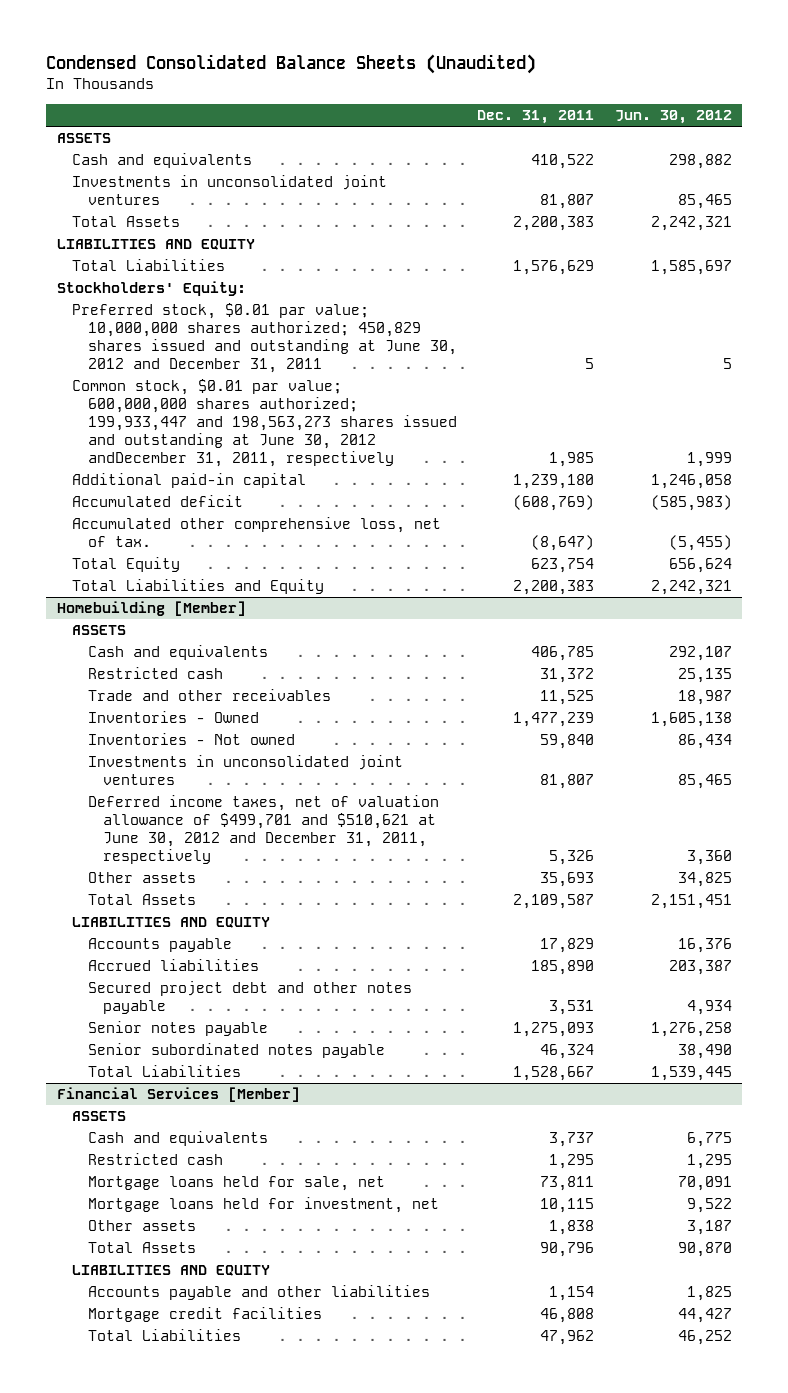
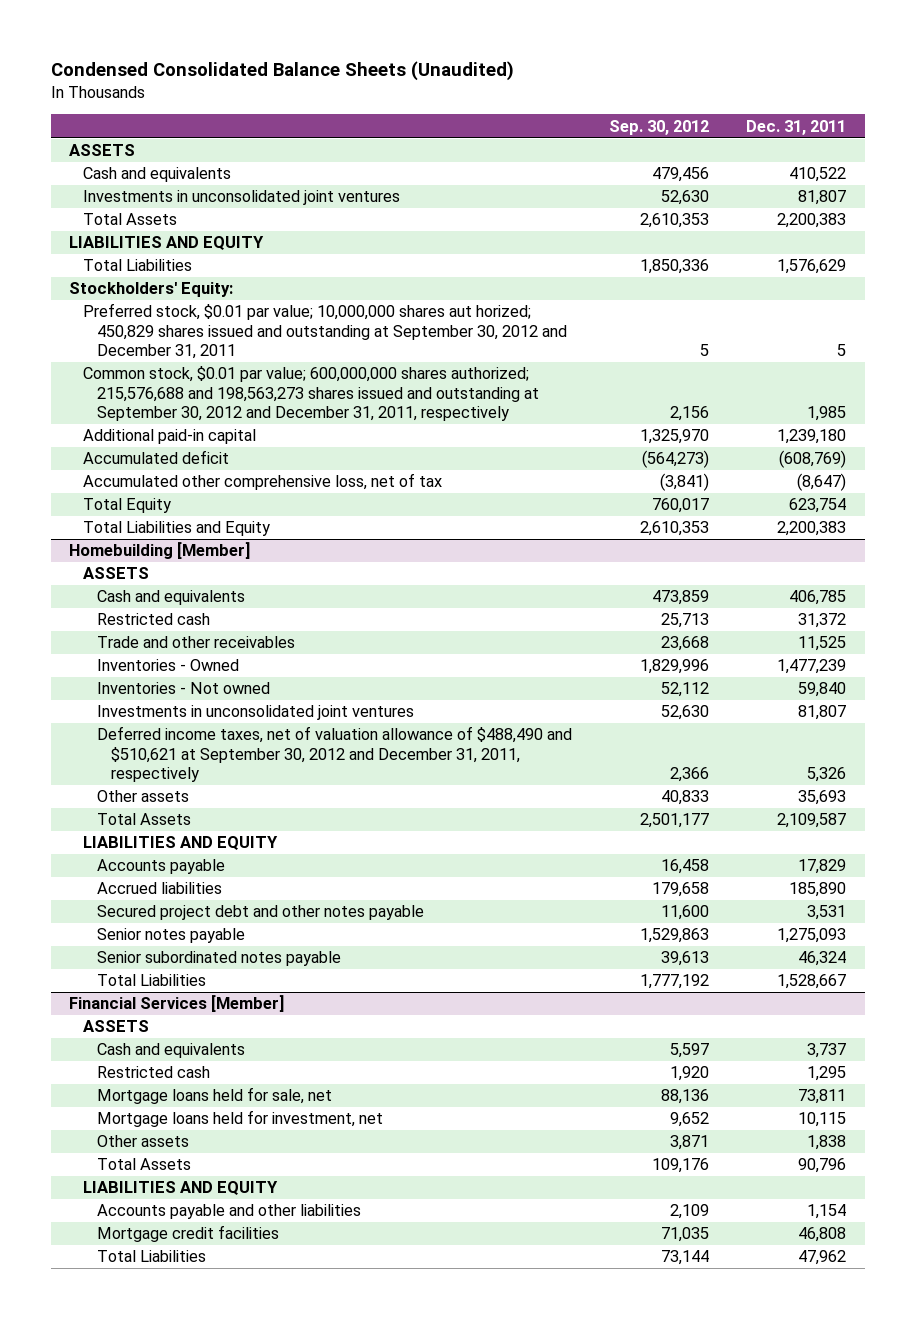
[614,110,732,125] Jun. 30, 2012 -> none
none -> [609,119,710,135] Sep. 30, 2012
[72,303,457,374] Preferred stock, $0.01 par value; 10,000,000 shares authorized; 450,829 shares issued and outstanding at June 30, 2012 and December 31, 2011 -> [83,303,568,360] Preferred stock, $0.01 par value; 10,000,000 shares aut horized; 450,829 shares issued and outstanding at September 30, 2012 and December 31, 2011
[72,379,457,468] Common stock, $0.01 par value; 600,000,000 shares authorized; 199,933,447 and 198,563,273 shares issued and outstanding at June 30, 2012 andDecember 31, 2011, respectively -> [83,366,540,422] Common stock, $0.01 par value; 600,000,000 shares authorized; 215,576,688 and 198,563,273 shares issued and outstanding at September 30, 2012 and December 31, 2011, respectively
[72,517,442,548] Accumulated other comprehensive loss, net of tax. -> [83,473,443,491] Accumulated other comprehensive loss, net of tax
[87,795,439,865] Deferred income taxes, net of valuation allowance of $499,701 and $510,621 at June 30, 2012 and December 31, 2011, respectively -> [97,726,573,783] Deferred income taxes, net of valuation allowance of $488,490 and $510,621 at September 30, 2012 and December 31, 2011, respectively

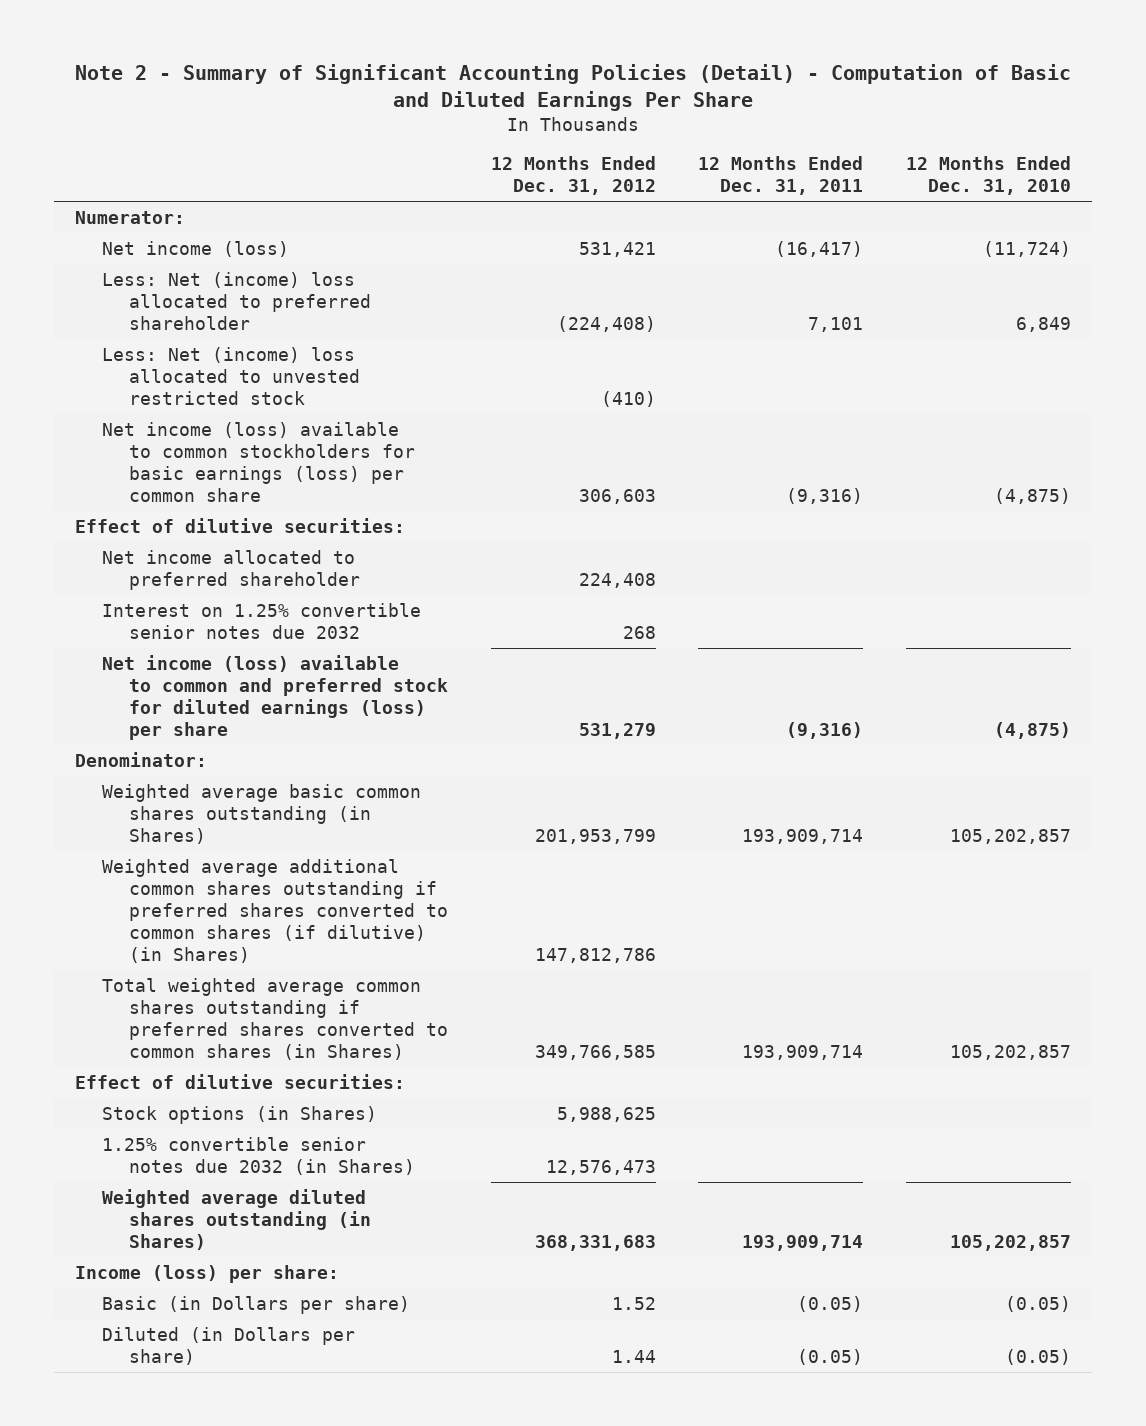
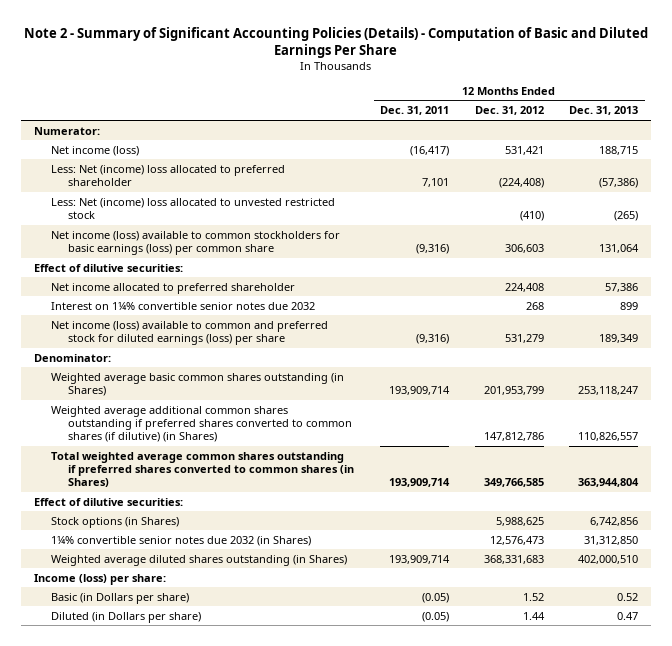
[74,64,1071,112] Note 2 - Summary of Significant Accounting Policies (Detail) - Computation of Basic and Diluted Earnings Per Share -> [24,27,649,59] Note 2 - Summary of Significant Accounting Policies (Details) - Computation of Basic and Diluted Earnings Per Share
[905,156,1071,195] 12 Months Ended Dec. 31, 2010 -> none
none -> [569,106,639,116] Dec. 31, 2013
[102,602,422,639] Interest on 1.25% convertible senior notes due 2032 -> [51,301,316,310] Interest on 1¼% convertible senior notes due 2032
[102,1136,416,1175] 1.25% convertible senior notes due 2032 (in Shares) -> [51,535,312,546] 1¼% convertible senior notes due 2032 (in Shares)

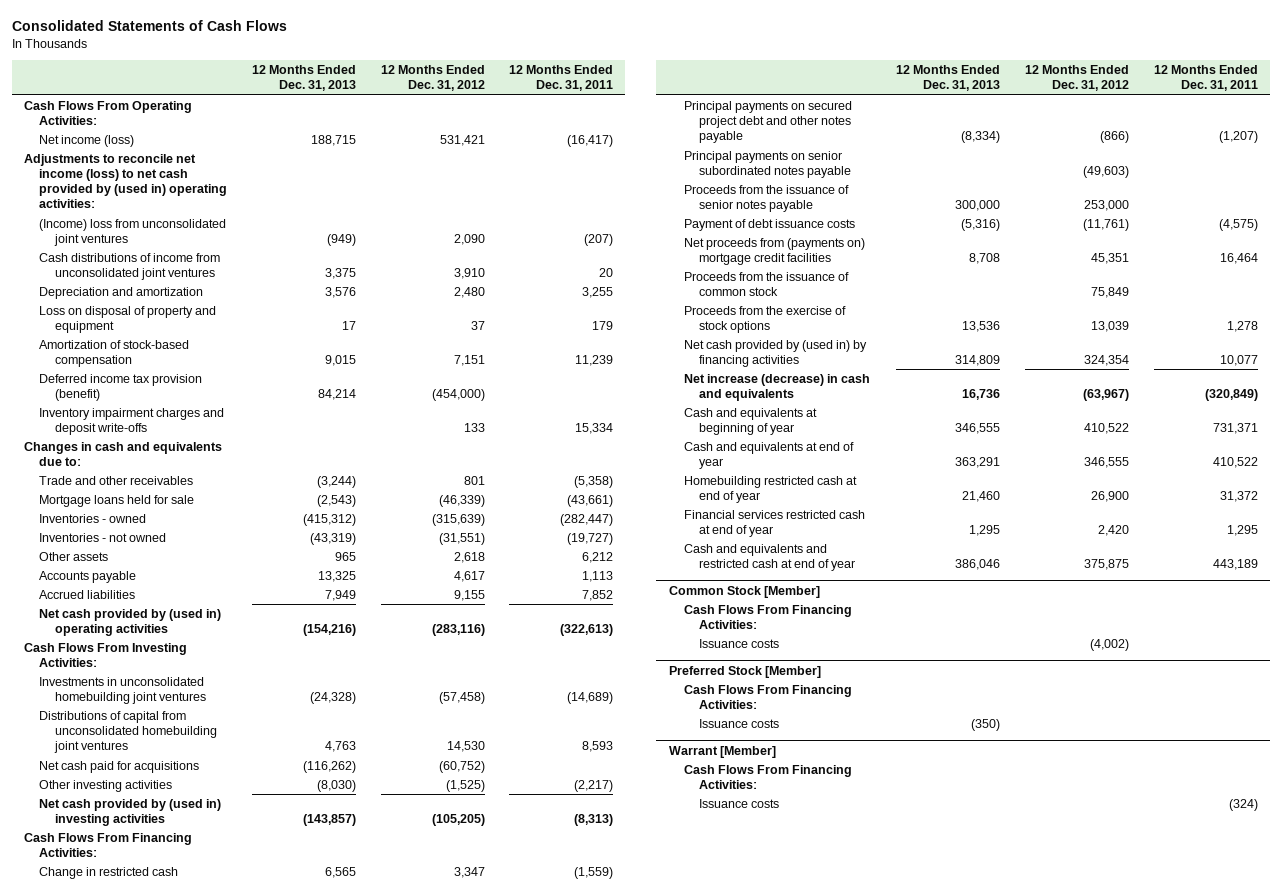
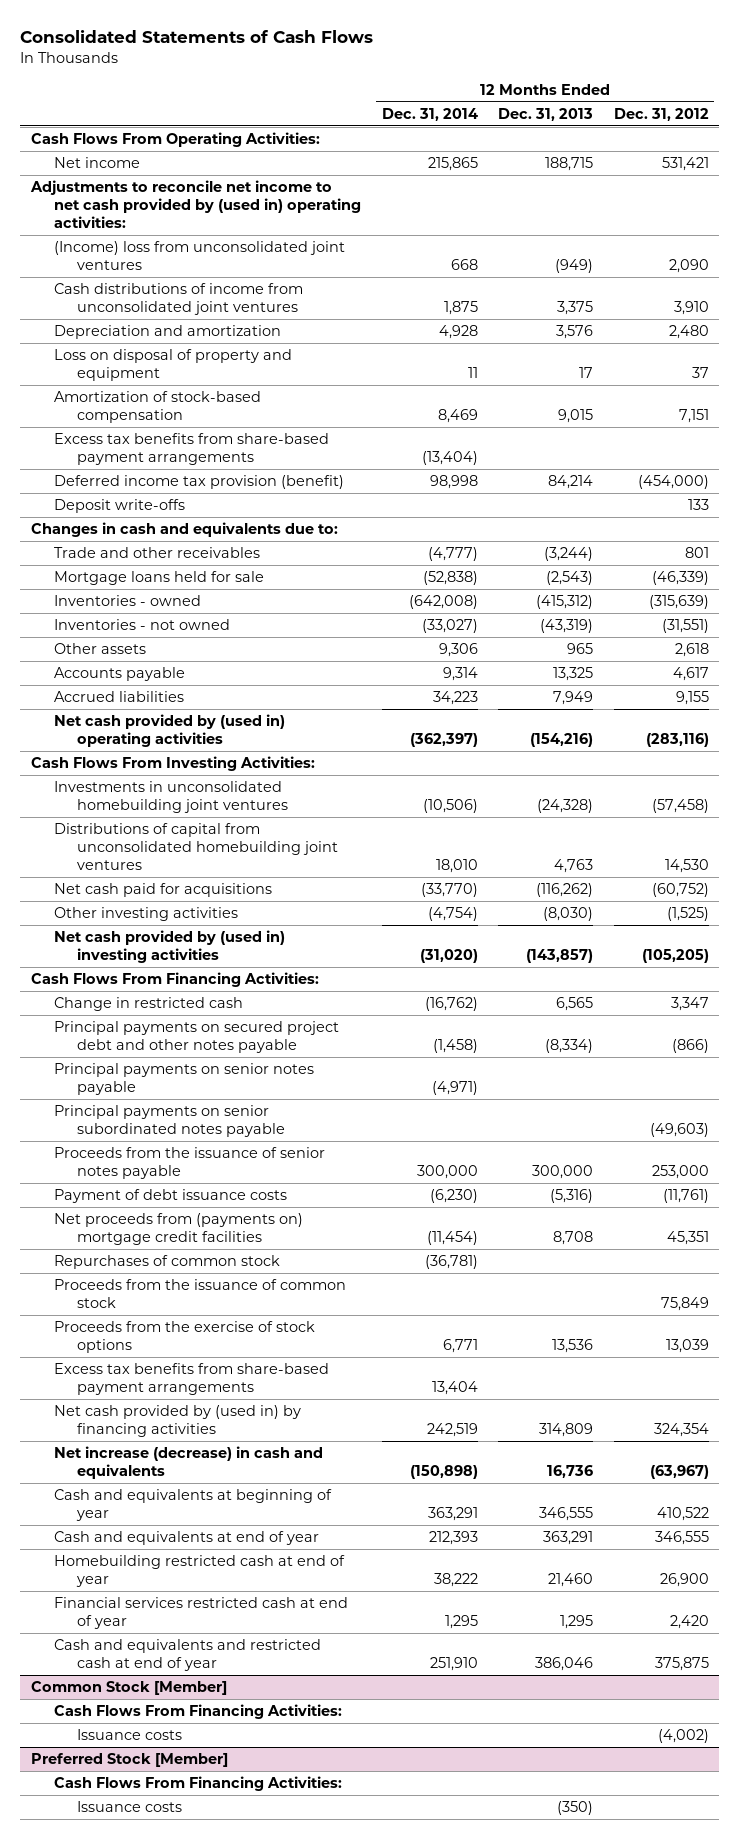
[509,65,614,92] 12 Months Ended Dec. 31, 2011 -> none
none -> [381,107,478,121] Dec. 31, 2014
[39,134,135,147] Net income (loss) -> [53,157,140,169] Net income
[24,153,228,209] Adjustments to reconcile net income (loss) to net cash provided by (used in) operating activities: -> [29,180,361,229] Adjustments to reconcile net income to net cash provided by (used in) operating activities:
none -> [53,433,329,466] Excess tax benefits from share-based payment arrangements
[39,407,225,436] Inventory impairment charges and deposit write-offs -> [53,499,185,514] Deposit write-offs
none -> [53,1063,314,1096] Principal payments on senior notes payable
none -> [53,1255,280,1270] Repurchases of common stock
none -> [53,1363,329,1396] Excess tax benefits from share-based payment arrangements
[668,745,776,758] Warrant [Member] -> none
[683,764,852,790] Cash Flows From Financing Activities: -> none
[699,798,780,808] Issuance costs -> none

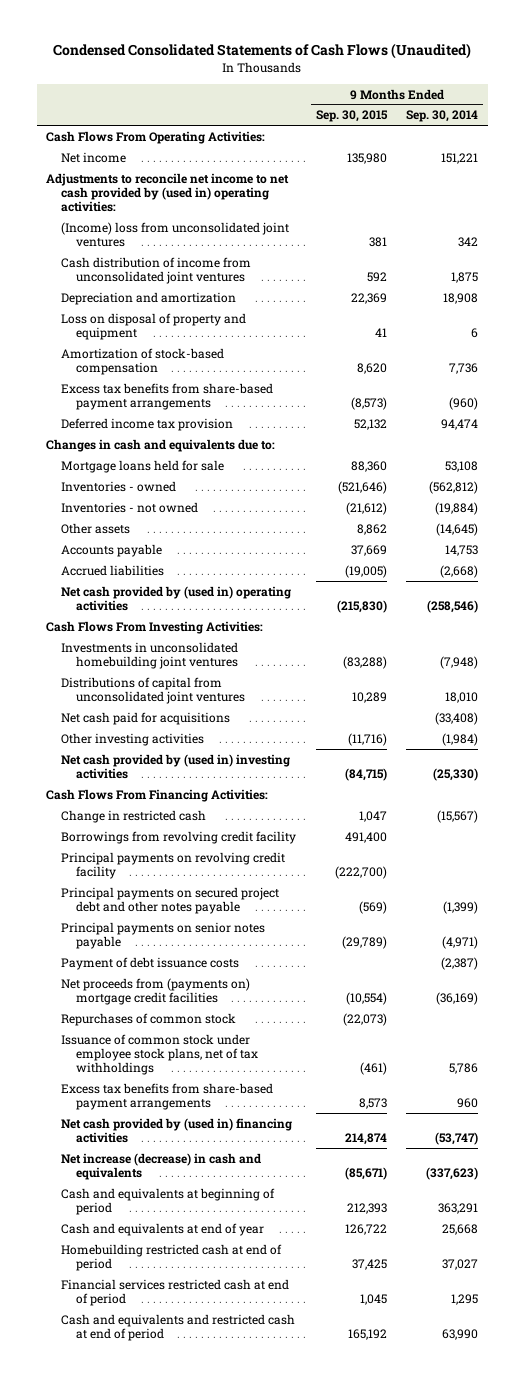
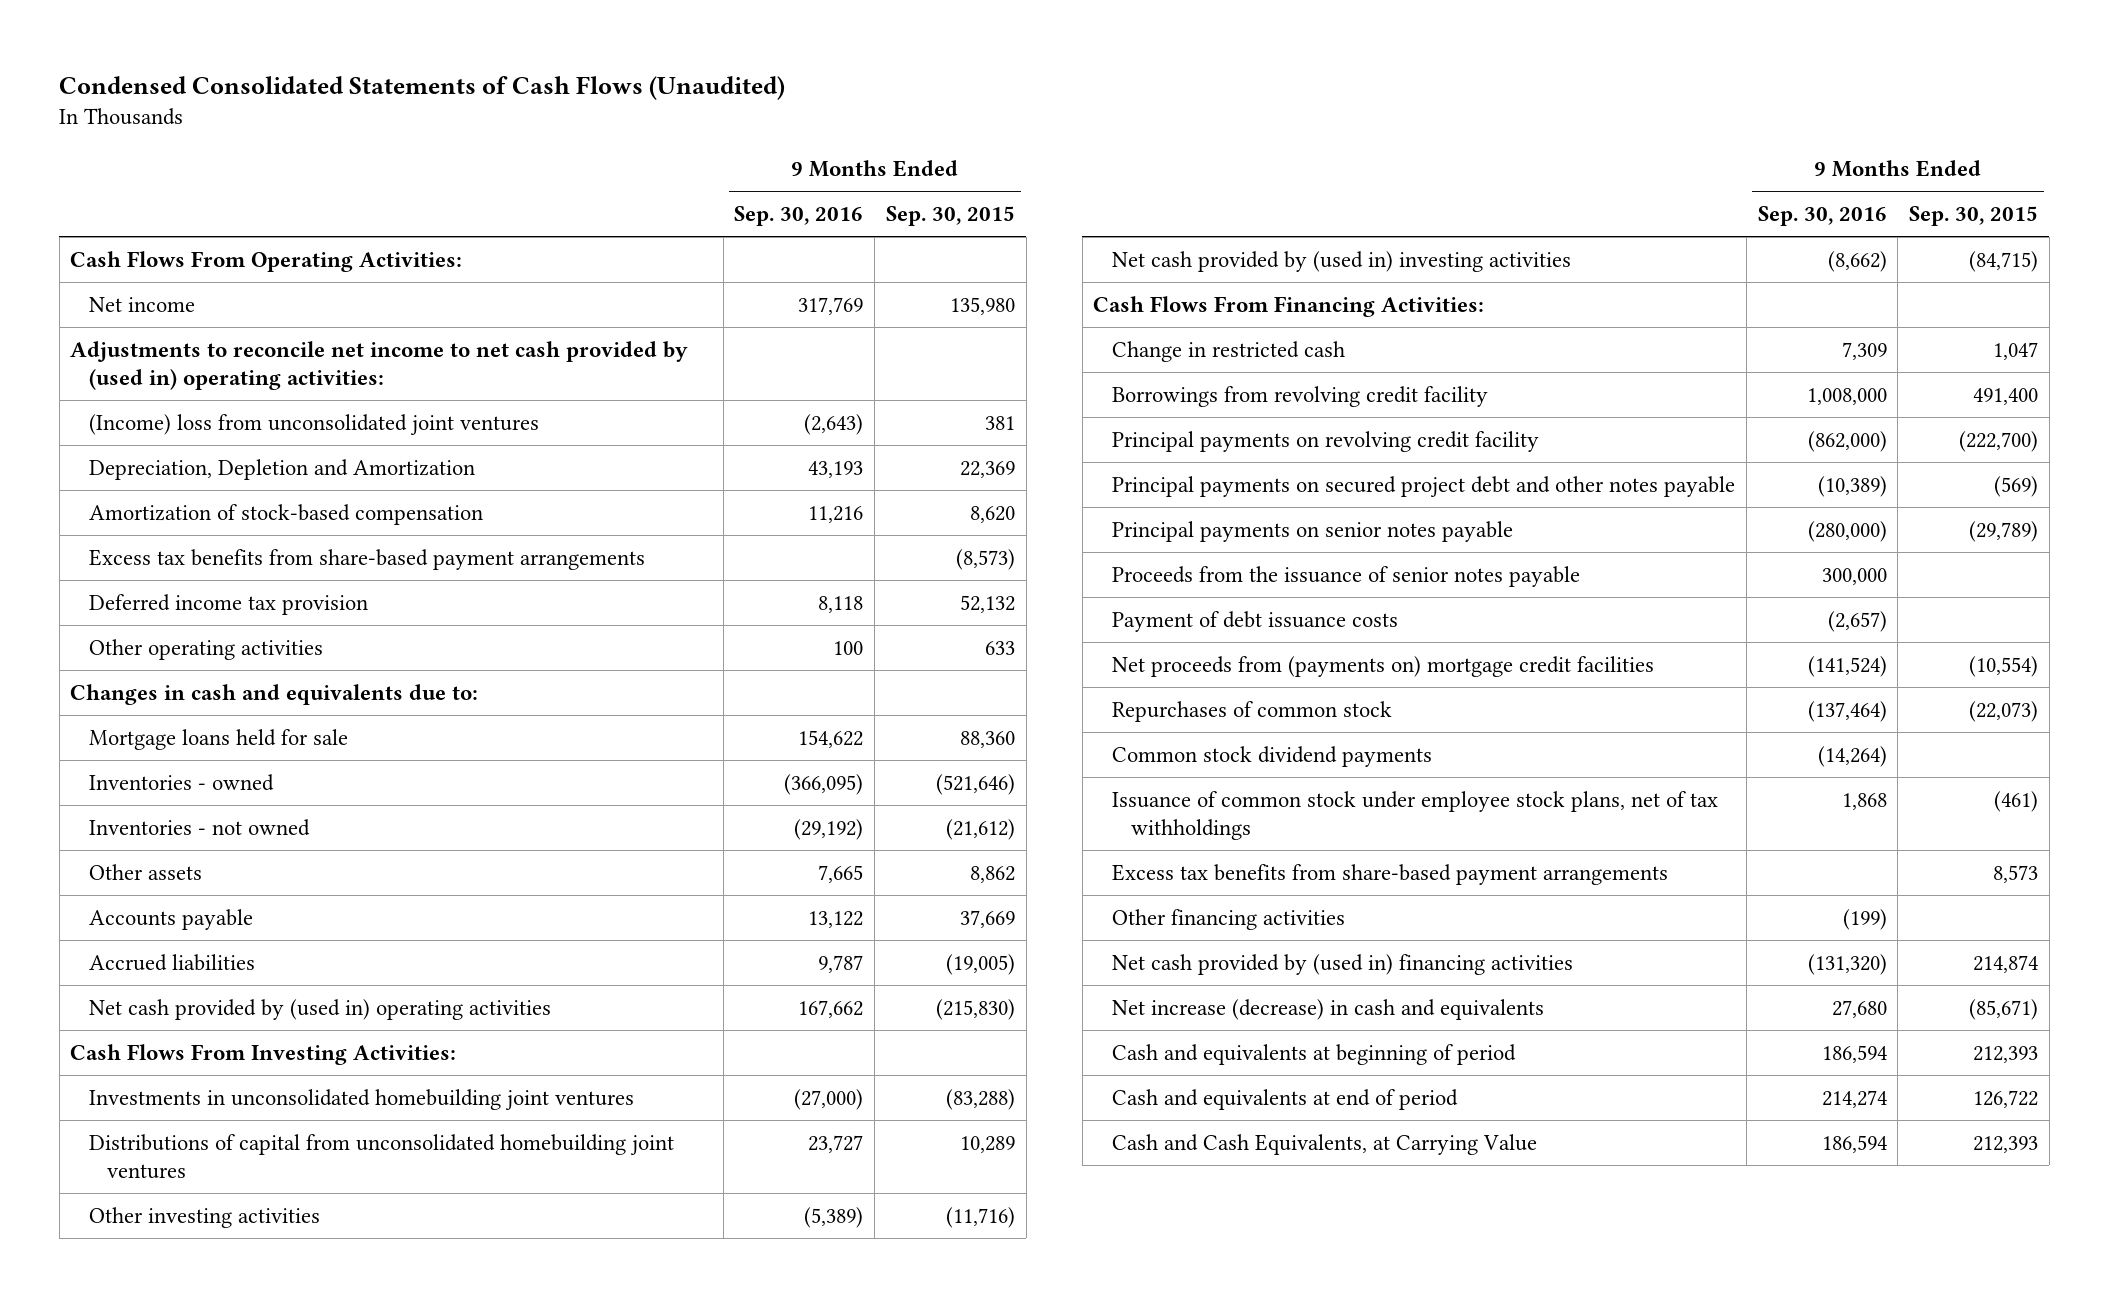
[406,110,479,123] Sep. 30, 2014 -> none
none -> [734,205,864,226] Sep. 30, 2016
[61,256,252,284] Cash distribution of income from unconsolidated joint ventures -> none
[61,312,247,340] Loss on disposal of property and equipment -> none
[61,291,237,305] Depreciation and amortization -> [88,458,475,480] Depreciation, Depletion and Amortization
none -> [88,638,323,660] Other operating activities
[61,711,231,725] Net cash paid for acquisitions -> none
[61,676,246,704] Distributions of capital from unconsolidated joint ventures -> [88,1133,674,1180] Distributions of capital from unconsolidated homebuilding joint ventures
none -> [1112,565,1581,587] Proceeds from the issuance of senior notes payable
none -> [1112,745,1433,767] Common stock dividend payments
none -> [1112,908,1346,930] Other financing activities
[61,1243,283,1271] Homebuilding restricted cash at end of period -> none
[61,1278,290,1306] Financial services restricted cash at end of period -> none
[61,1313,296,1341] Cash and equivalents and restricted cash at end of period -> none
[61,1222,265,1236] Cash and equivalents at end of year -> [1112,1088,1459,1110] Cash and equivalents at end of period
none -> [1112,1133,1538,1155] Cash and Cash Equivalents, at Carrying Value

